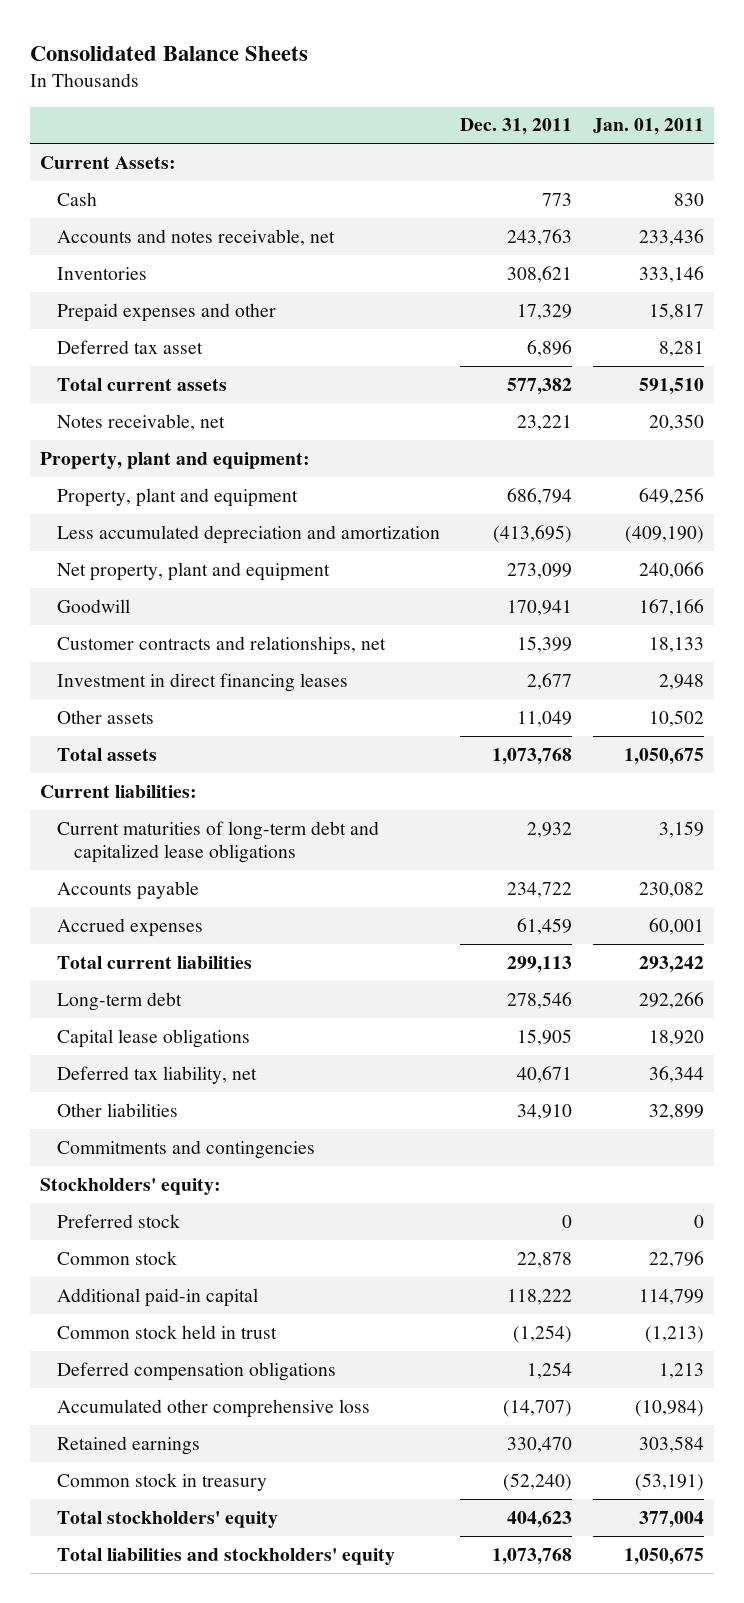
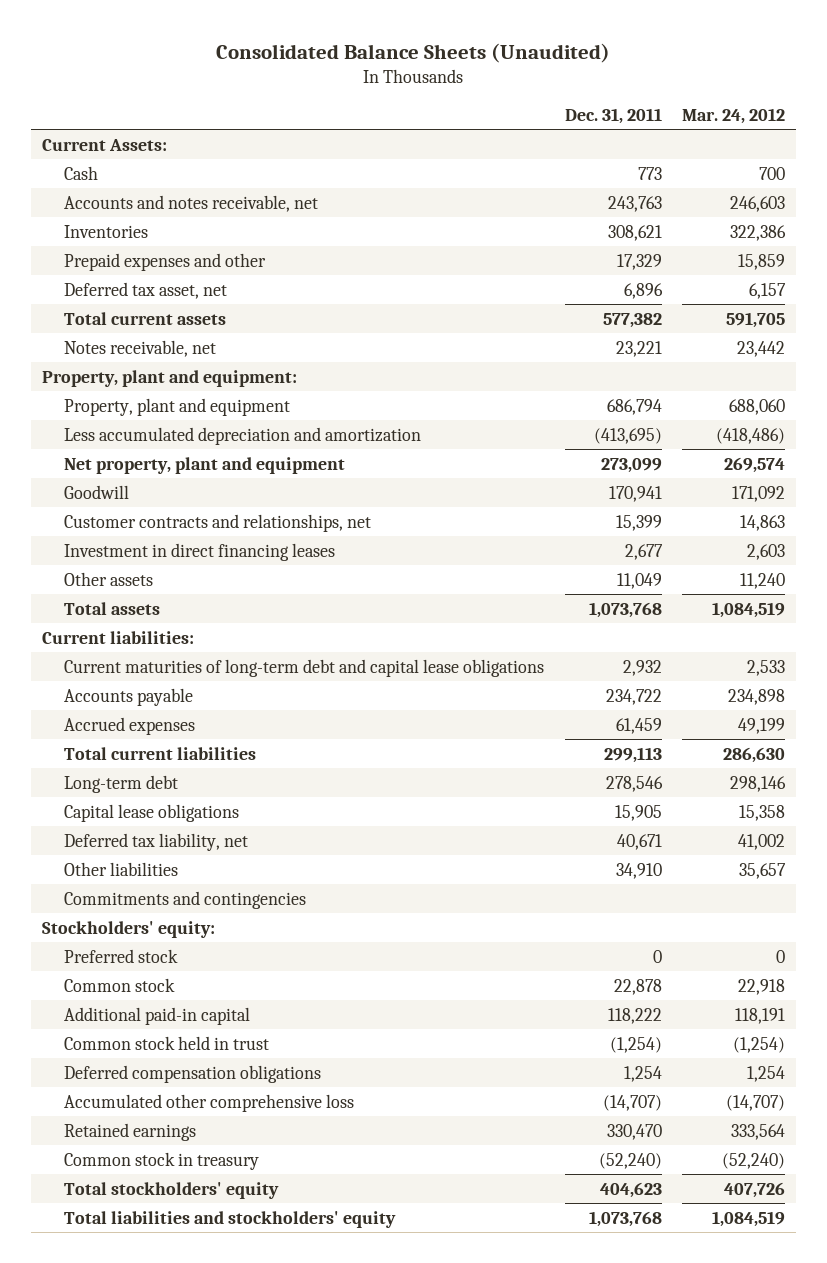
[30,45,309,61] Consolidated Balance Sheets -> [216,42,611,63] Consolidated Balance Sheets (Unaudited)
[592,118,704,136] Jan. 01, 2011 -> none
none -> [682,107,786,124] Mar. 24, 2012
[56,339,203,354] Deferred tax asset -> [64,281,228,299] Deferred tax asset, net
[56,820,379,864] Current maturities of long-term debt and capitalized lease obligations -> [64,658,545,677] Current maturities of long-term debt and capital lease obligations

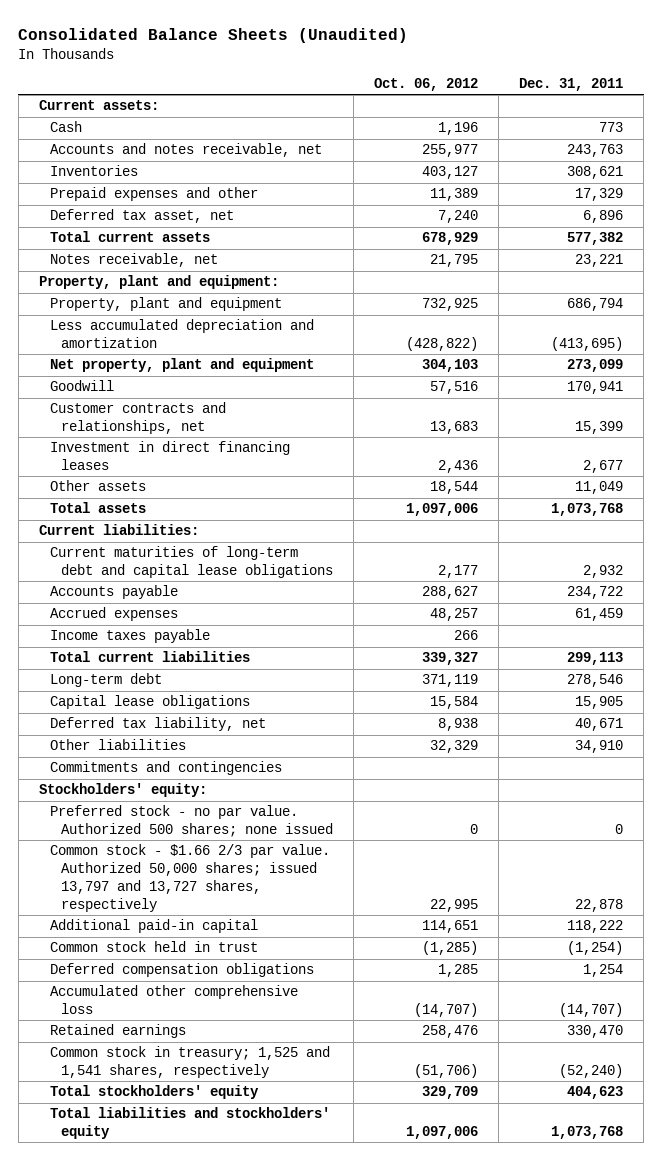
[682,107,786,124] Mar. 24, 2012 -> none
none -> [374,77,479,91] Oct. 06, 2012
[41,138,167,151] Current Assets: -> [38,100,159,111] Current assets:
none -> [50,629,211,644] Income taxes payable
[64,948,179,963] Preferred stock -> [50,805,334,838] Preferred stock - no par value. Authorized 500 shares; none issued
[64,977,176,992] Common stock -> [50,844,331,912] Common stock - $1.66 2/3 par value. Authorized 50,000 shares; issued 13,797 and 13,727 shares, respectively
[64,1151,260,1170] Common stock in treasury -> [50,1046,331,1079] Common stock in treasury; 1,525 and 1,541 shares, respectively

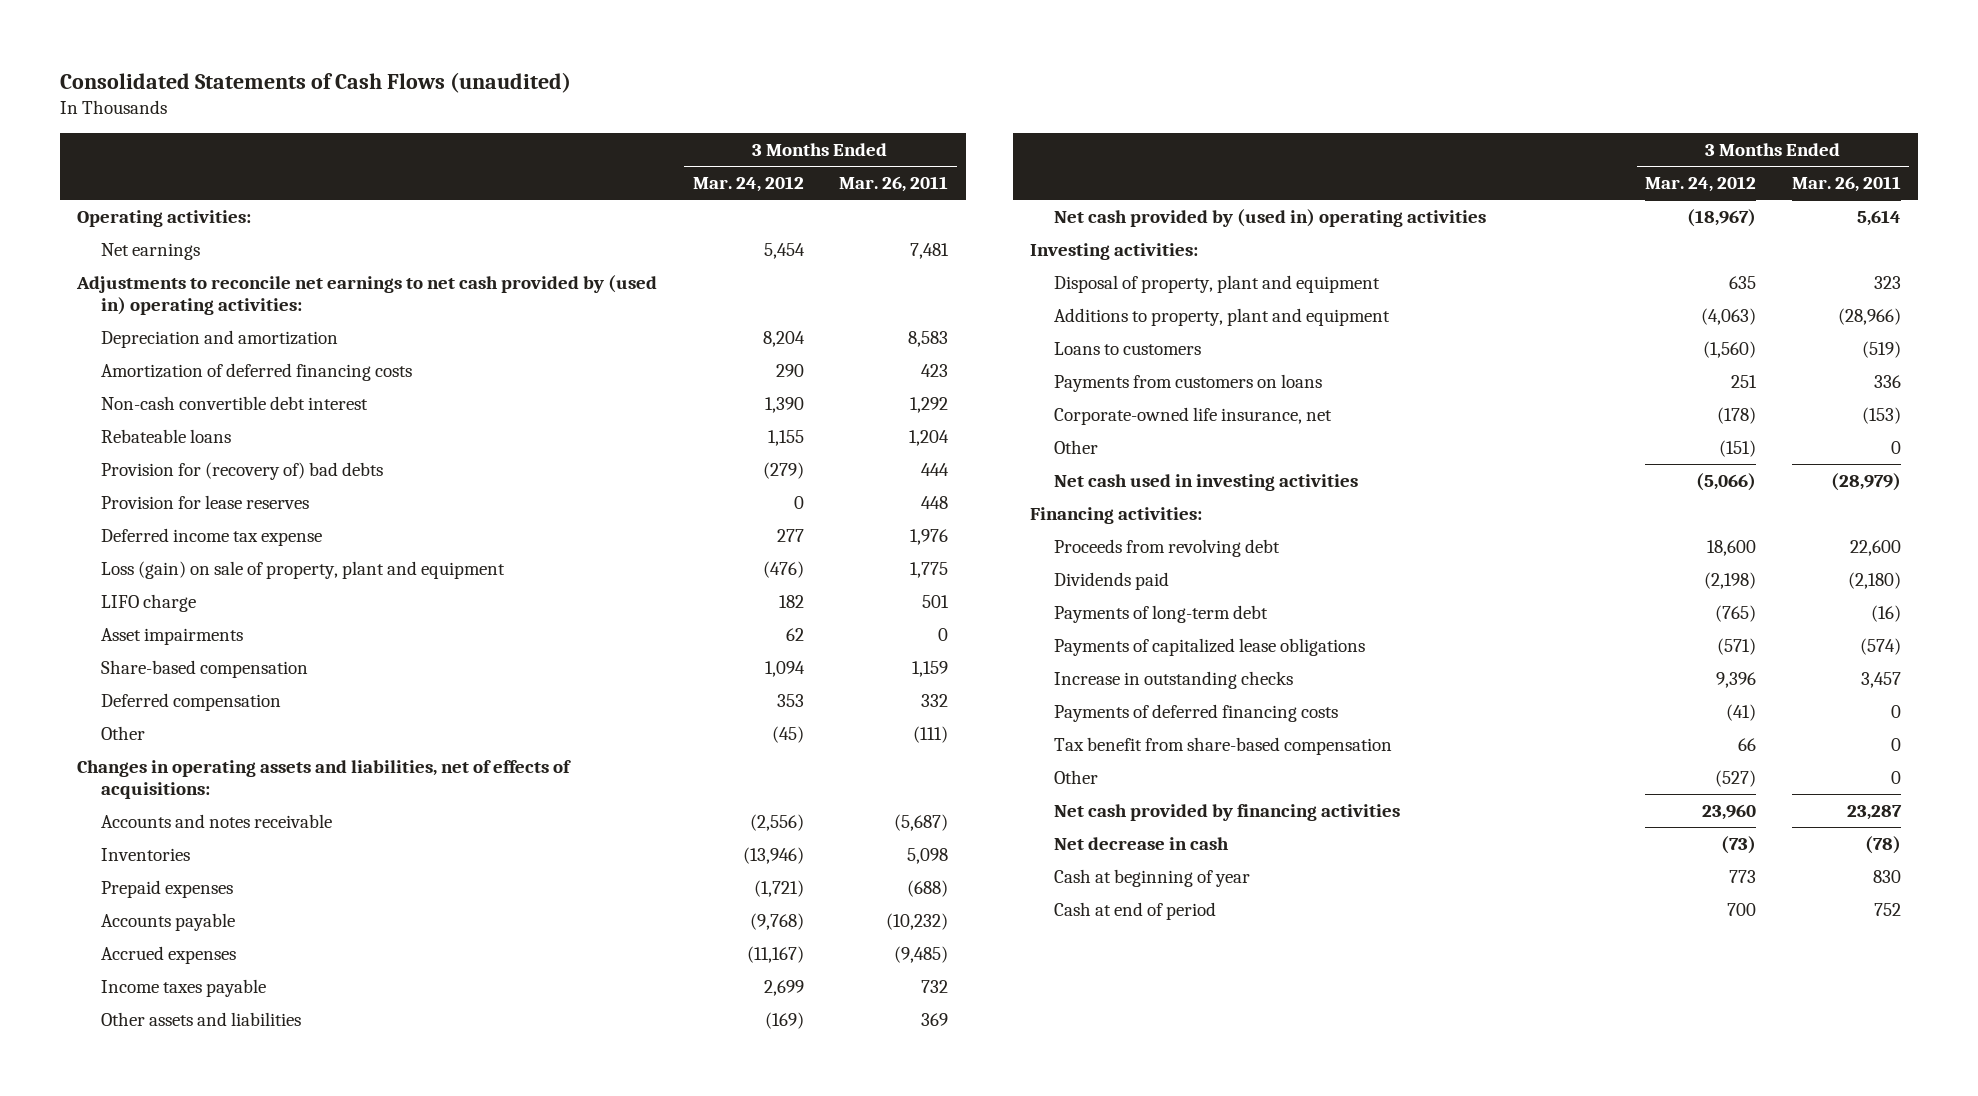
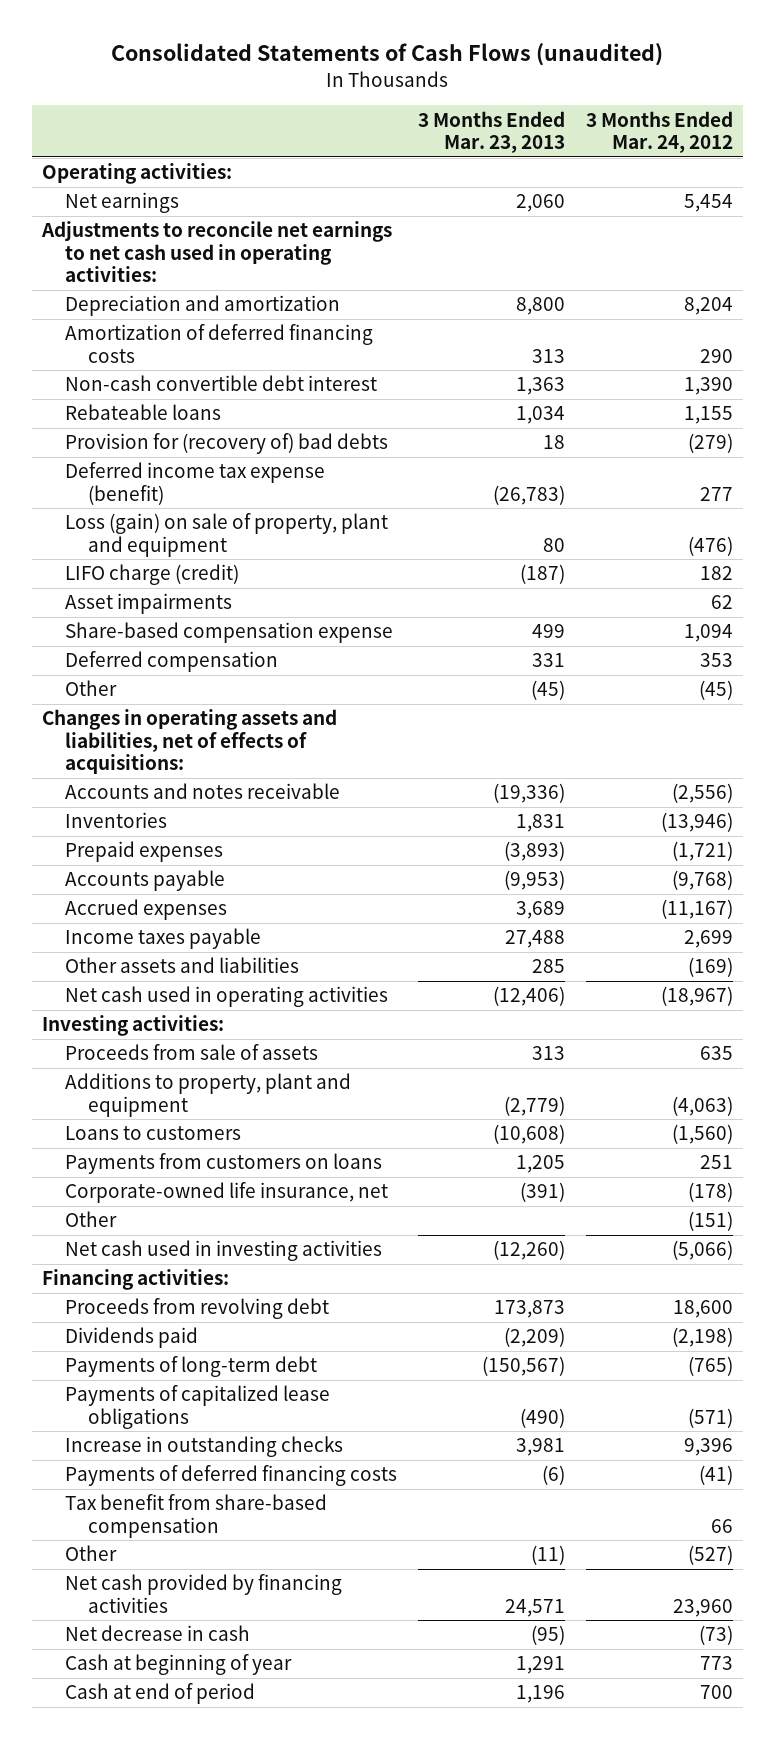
[838,176,948,193] Mar. 26, 2011 -> none
none -> [417,110,565,154] 3 Months Ended Mar. 23, 2013
[76,274,658,316] Adjustments to reconcile net earnings to net cash provided by (used in) operating activities: -> [41,221,393,283] Adjustments to reconcile net earnings to net cash used in operating activities:
[101,494,310,509] Provision for lease reserves -> none
[101,527,323,546] Deferred income tax expense -> [65,462,326,505] Deferred income tax expense (benefit)
[101,593,197,612] LIFO charge -> [65,564,240,586] LIFO charge (credit)
[101,659,309,678] Share-based compensation -> [65,622,394,644] Share-based compensation expense
[1053,208,1486,227] Net cash provided by (used in) operating activities -> [65,986,389,1008] Net cash used in operating activities
[1053,274,1380,293] Disposal of property, plant and equipment -> [65,1044,319,1061] Proceeds from sale of assets

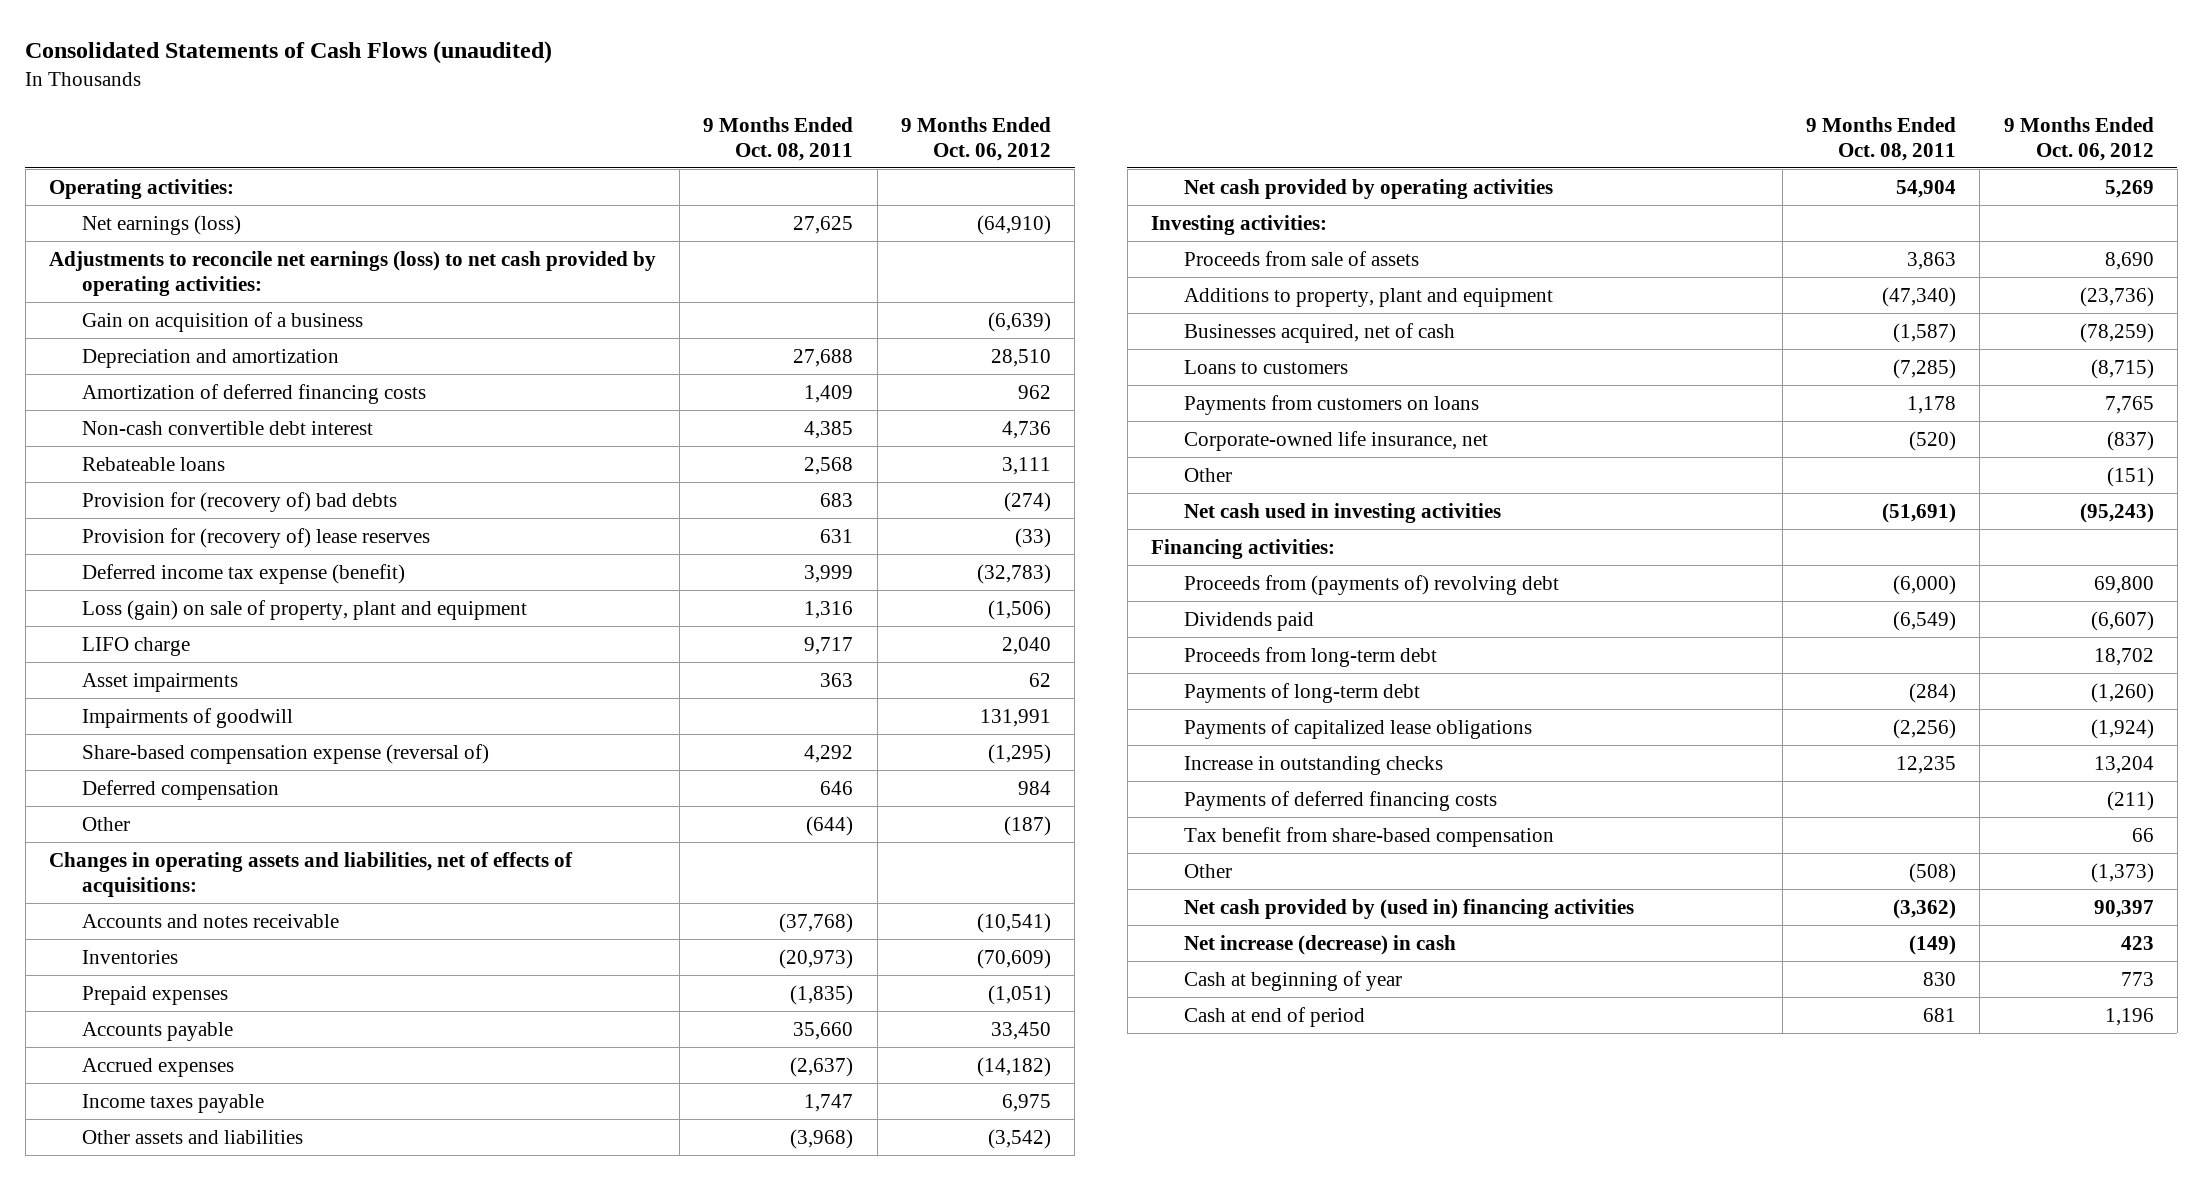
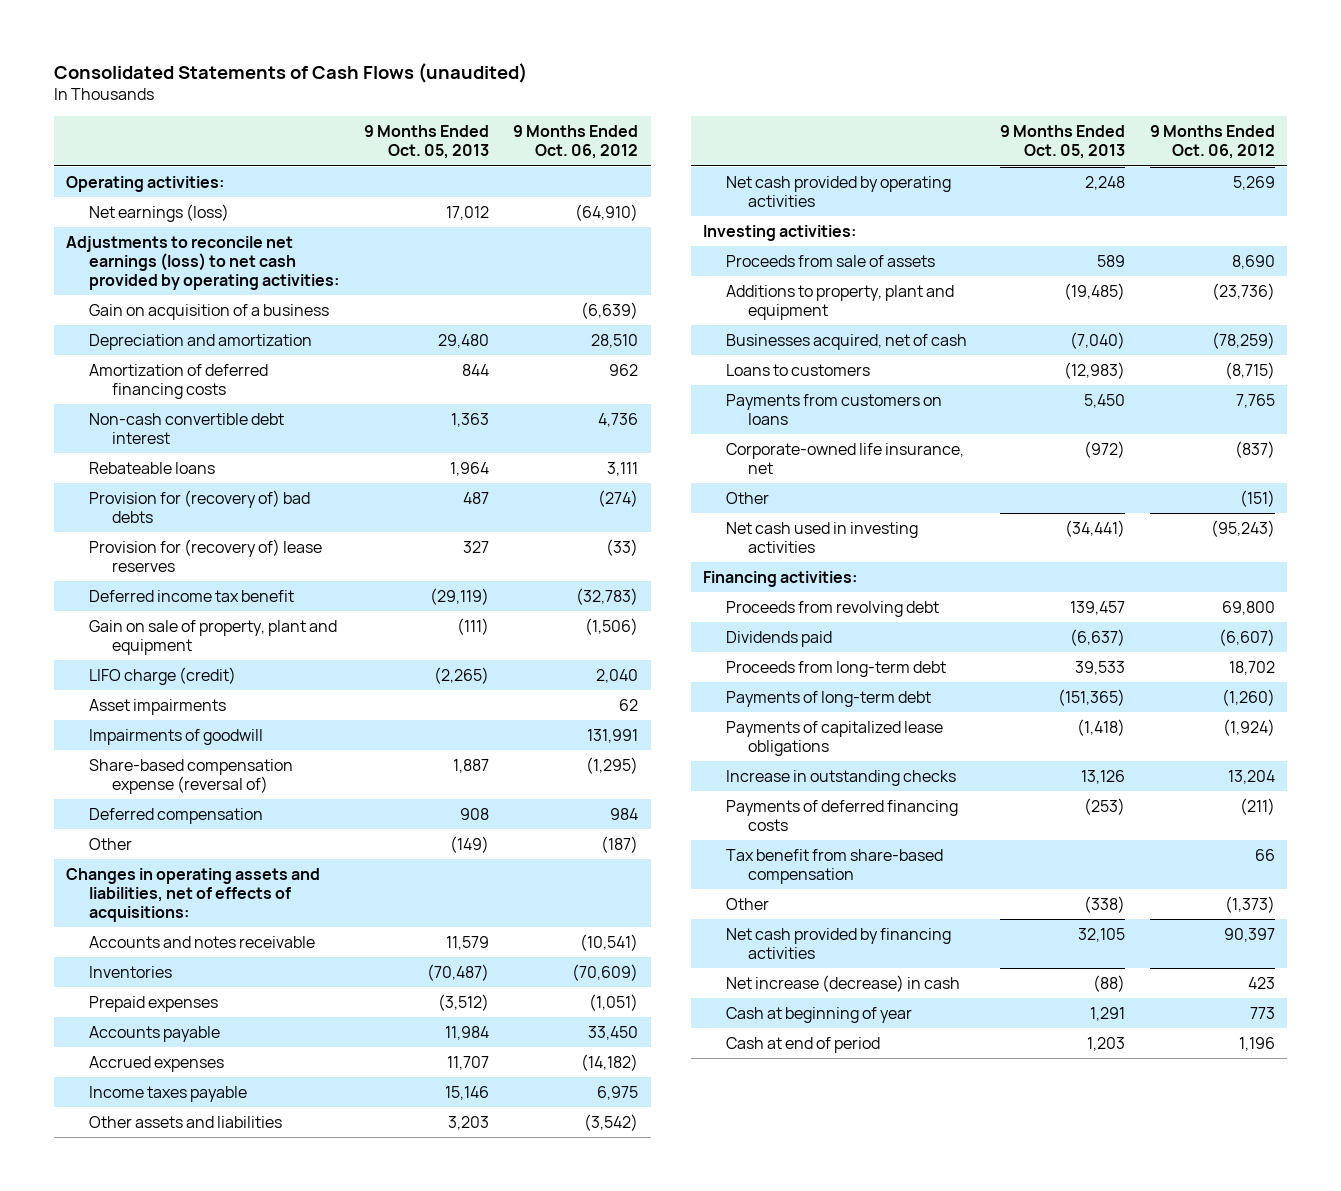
[703,116,854,161] 9 Months Ended Oct. 08, 2011 -> none
none -> [363,125,489,160] 9 Months Ended Oct. 05, 2013
[81,563,405,584] Deferred income tax expense (benefit) -> [88,589,294,602] Deferred income tax benefit
[81,599,527,620] Loss (gain) on sale of property, plant and equipment -> [88,619,337,655] Gain on sale of property, plant and equipment
[81,636,190,656] LIFO charge -> [88,666,236,685] LIFO charge (credit)
[1184,574,1560,595] Proceeds from (payments of) revolving debt -> [725,600,939,617] Proceeds from revolving debt
[1184,898,1635,919] Net cash provided by (used in) financing activities -> [725,927,951,959] Net cash provided by financing activities

